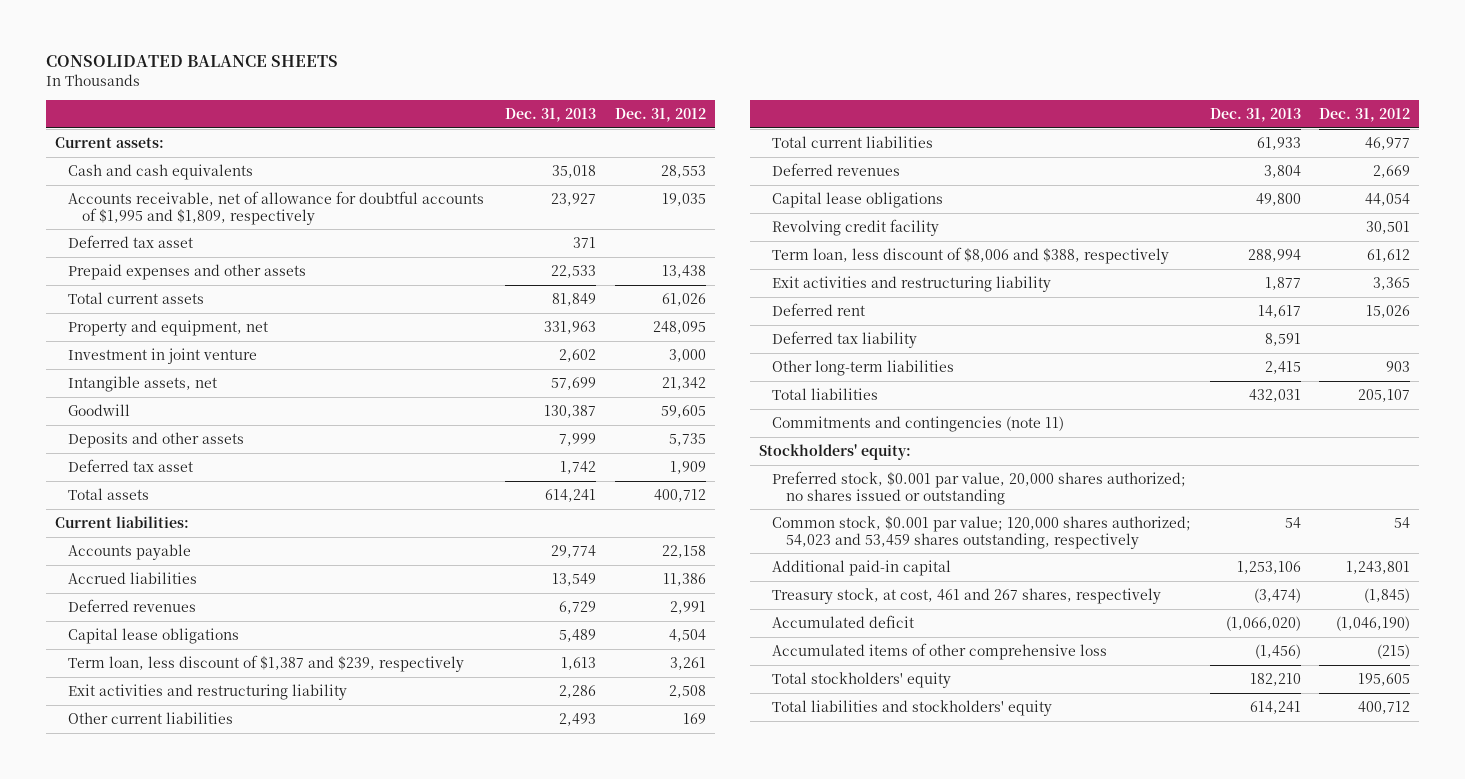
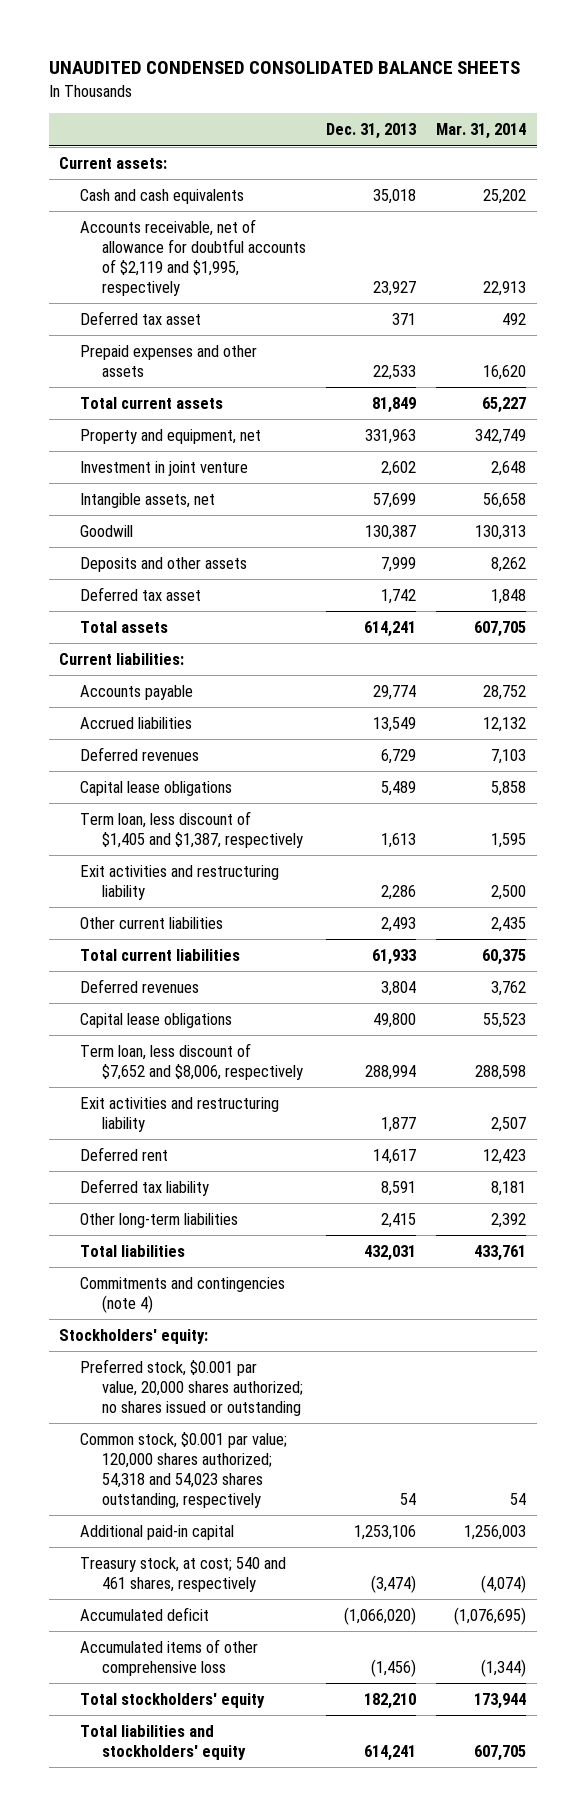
[45,55,338,68] CONSOLIDATED BALANCE SHEETS -> [48,61,520,75] UNAUDITED CONDENSED CONSOLIDATED BALANCE SHEETS
[614,107,706,122] Dec. 31, 2012 -> none
none -> [436,123,527,140] Mar. 31, 2014
[68,190,485,225] Accounts receivable, net of allowance for doubtful accounts of $1,995 and $1,809, respectively -> [80,219,306,296] Accounts receivable, net of allowance for doubtful accounts of $2,119 and $1,995, respectively
[68,654,465,672] Term loan, less discount of $1,387 and $239, respectively -> [80,811,303,848] Term loan, less discount of $1,405 and $1,387, respectively
[772,218,940,236] Revolving credit facility -> none
[772,246,1170,264] Term loan, less discount of $8,006 and $388, respectively -> [80,1043,303,1080] Term loan, less discount of $7,652 and $8,006, respectively
[772,415,1065,432] Commitments and contingencies (note 11) -> [80,1277,286,1313] Commitments and contingencies (note 4)
[772,515,1192,549] Common stock, $0.001 par value; 120,000 shares authorized; 54,023 and 53,459 shares outstanding, respectively -> [80,1432,288,1508] Common stock, $0.001 par value; 120,000 shares authorized; 54,318 and 54,023 shares outstanding, respectively
[772,587,1162,604] Treasury stock, at cost, 461 and 267 shares, respectively -> [80,1557,287,1592] Treasury stock, at cost; 540 and 461 shares, respectively

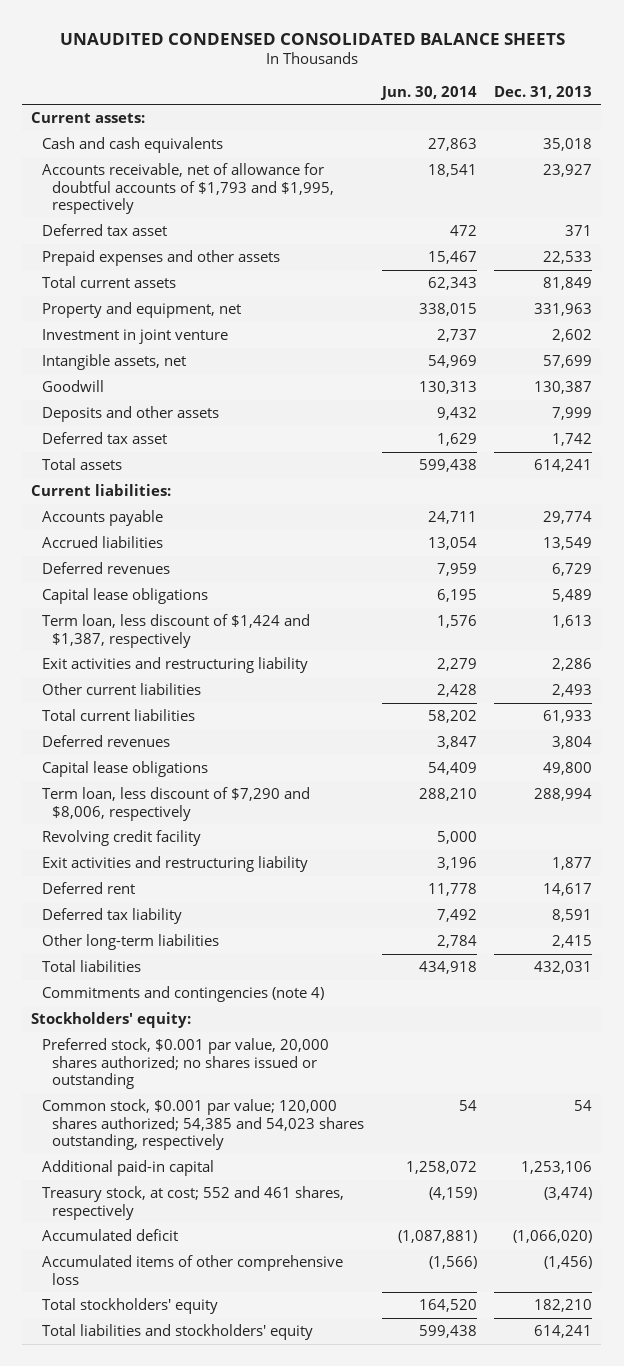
[436,123,527,140] Mar. 31, 2014 -> none
none -> [379,85,477,100] Jun. 30, 2014
[80,219,306,296] Accounts receivable, net of allowance for doubtful accounts of $2,119 and $1,995, respectively -> [41,162,335,215] Accounts receivable, net of allowance for doubtful accounts of $1,793 and $1,995, respectively
[80,811,303,848] Term loan, less discount of $1,405 and $1,387, respectively -> [41,613,310,648] Term loan, less discount of $1,424 and $1,387, respectively
[80,1043,303,1080] Term loan, less discount of $7,652 and $8,006, respectively -> [41,786,310,821] Term loan, less discount of $7,290 and $8,006, respectively
none -> [41,829,201,846] Revolving credit facility
[80,1432,288,1508] Common stock, $0.001 par value; 120,000 shares authorized; 54,318 and 54,023 shares outstanding, respectively -> [41,1098,365,1151] Common stock, $0.001 par value; 120,000 shares authorized; 54,385 and 54,023 shares outstanding, respectively
[80,1557,287,1592] Treasury stock, at cost; 540 and 461 shares, respectively -> [41,1185,344,1220] Treasury stock, at cost; 552 and 461 shares, respectively

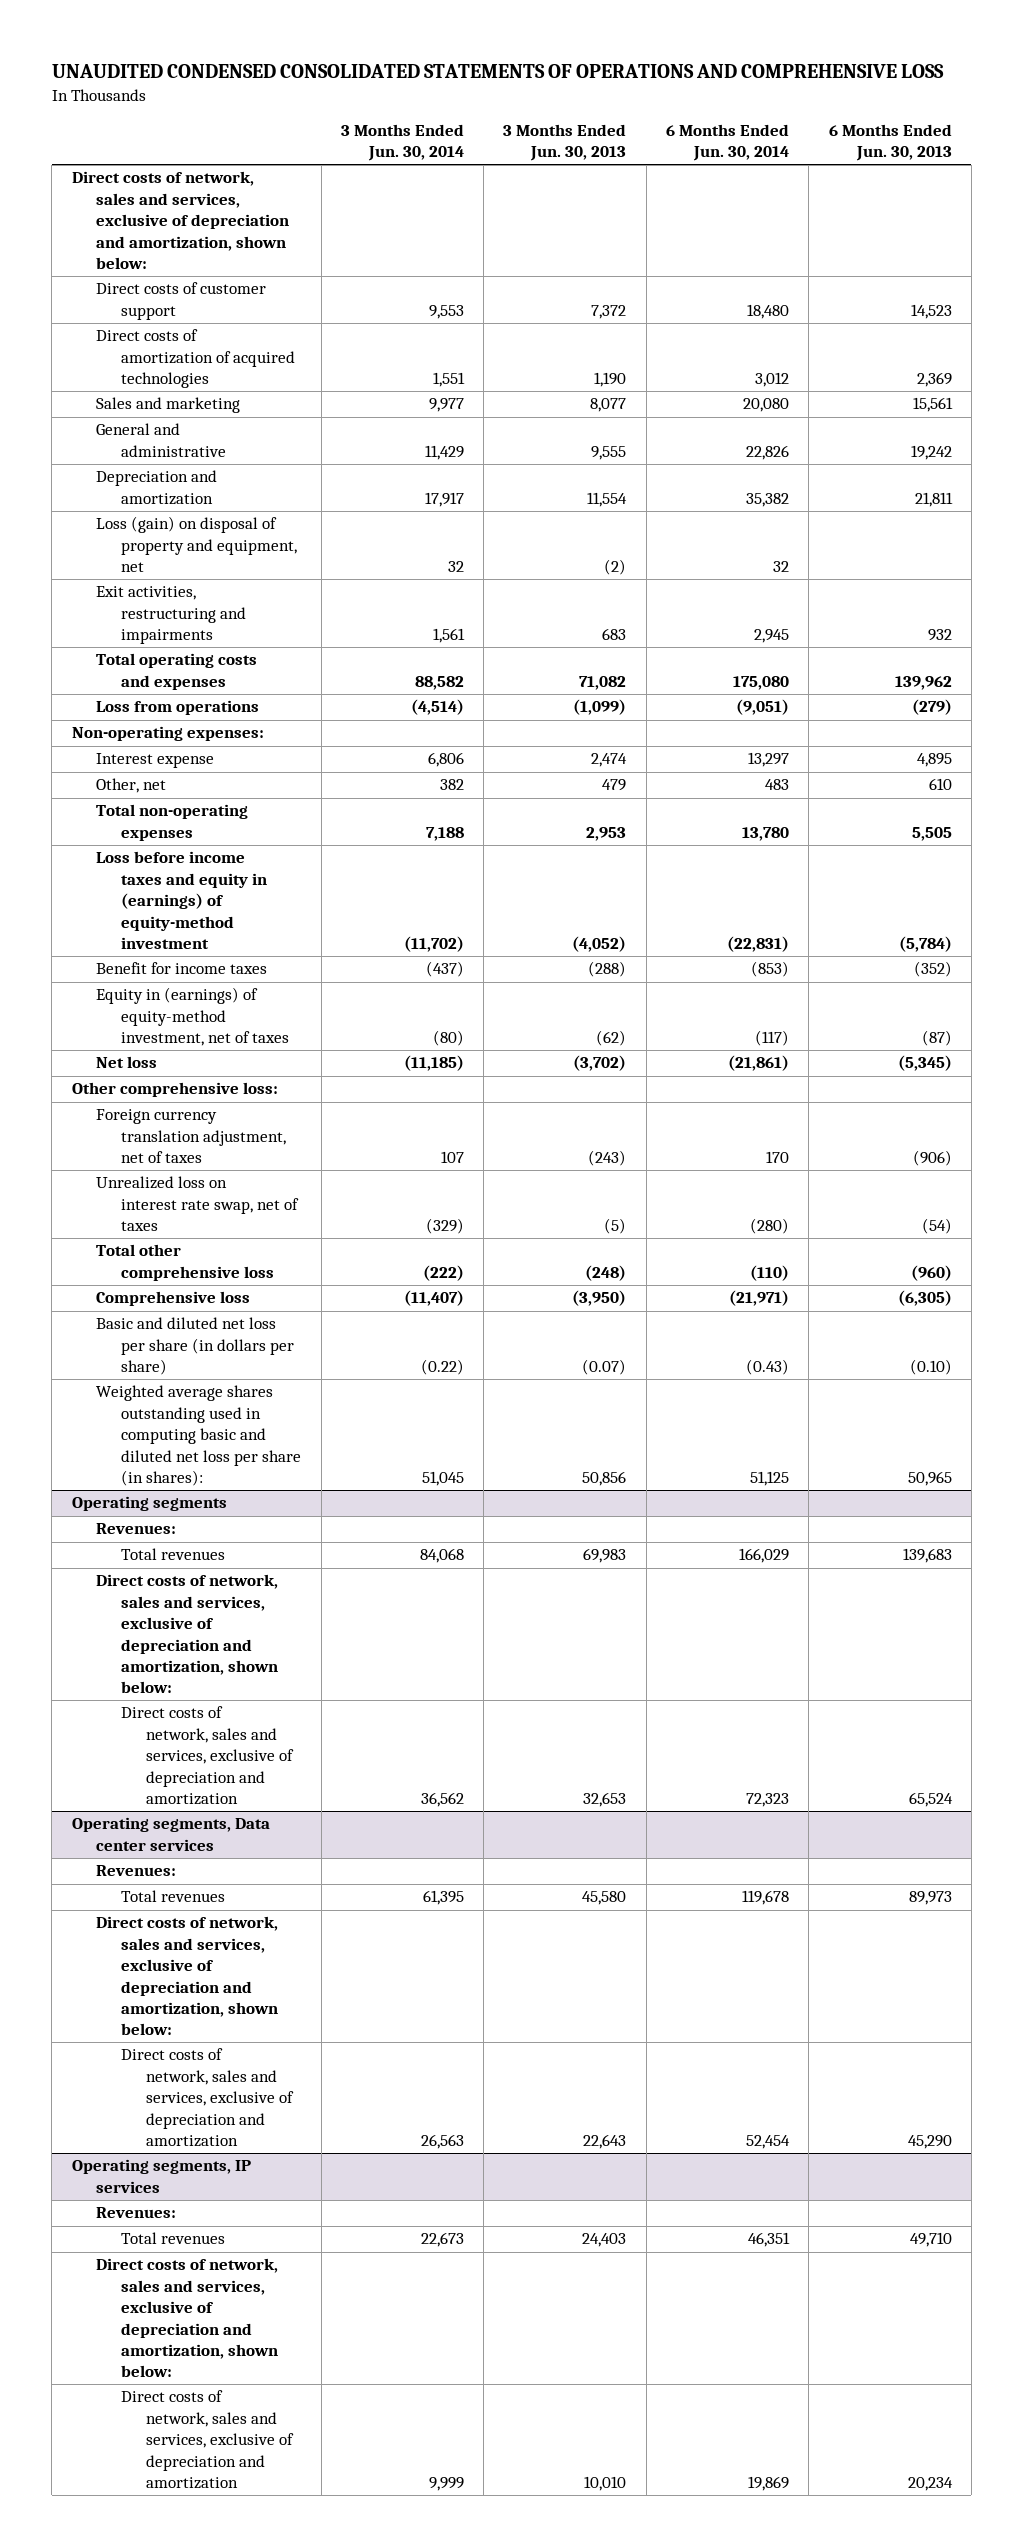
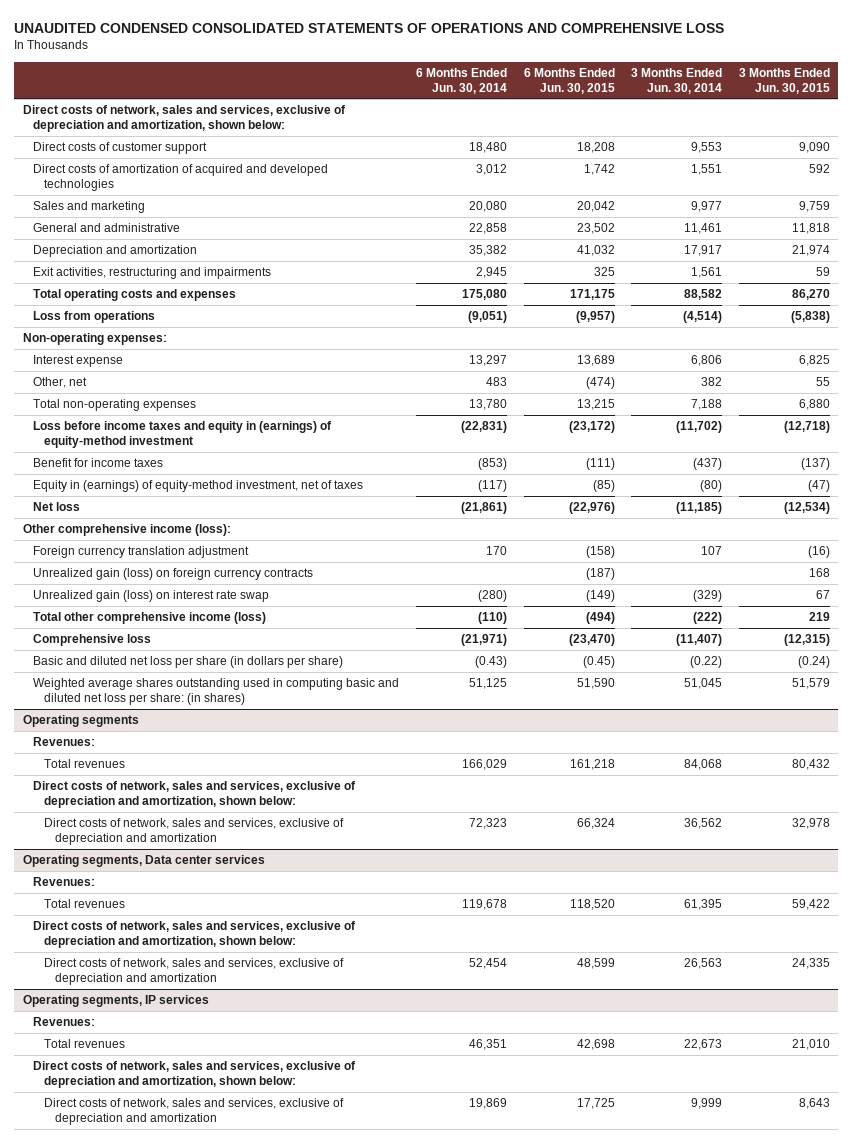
[503,123,627,162] 3 Months Ended Jun. 30, 2013 -> none
[828,123,952,162] 6 Months Ended Jun. 30, 2013 -> none
none -> [523,67,615,94] 6 Months Ended Jun. 30, 2015
none -> [738,67,830,94] 3 Months Ended Jun. 30, 2015
[96,329,296,389] Direct costs of amortization of acquired technologies -> [33,164,329,191] Direct costs of amortization of acquired and developed technologies
[424,444,464,460] 11,429 -> [684,223,723,235] 11,461
[745,444,789,460] 22,826 -> [468,223,507,235] 22,858
[96,516,298,573] Loss (gain) on disposal of property and equipment, net -> none
[71,1082,278,1098] Other comprehensive loss: -> [22,524,231,537] Other comprehensive income (loss):
[96,1109,287,1164] Foreign currency translation adjustment, net of taxes -> [33,546,250,559] Foreign currency translation adjustment
none -> [33,568,314,581] Unrealized gain (loss) on foreign currency contracts
[96,1176,300,1232] Unrealized loss on interest rate swap, net of taxes -> [33,590,270,603] Unrealized gain (loss) on interest rate swap
[96,1244,275,1281] Total other comprehensive loss -> [33,612,267,625] Total other comprehensive income (loss)
[96,1385,302,1486] Weighted average shares outstanding used in computing basic and diluted net loss per share (in shares): -> [33,678,400,705] Weighted average shares outstanding used in computing basic and diluted net loss per share: (in shares)

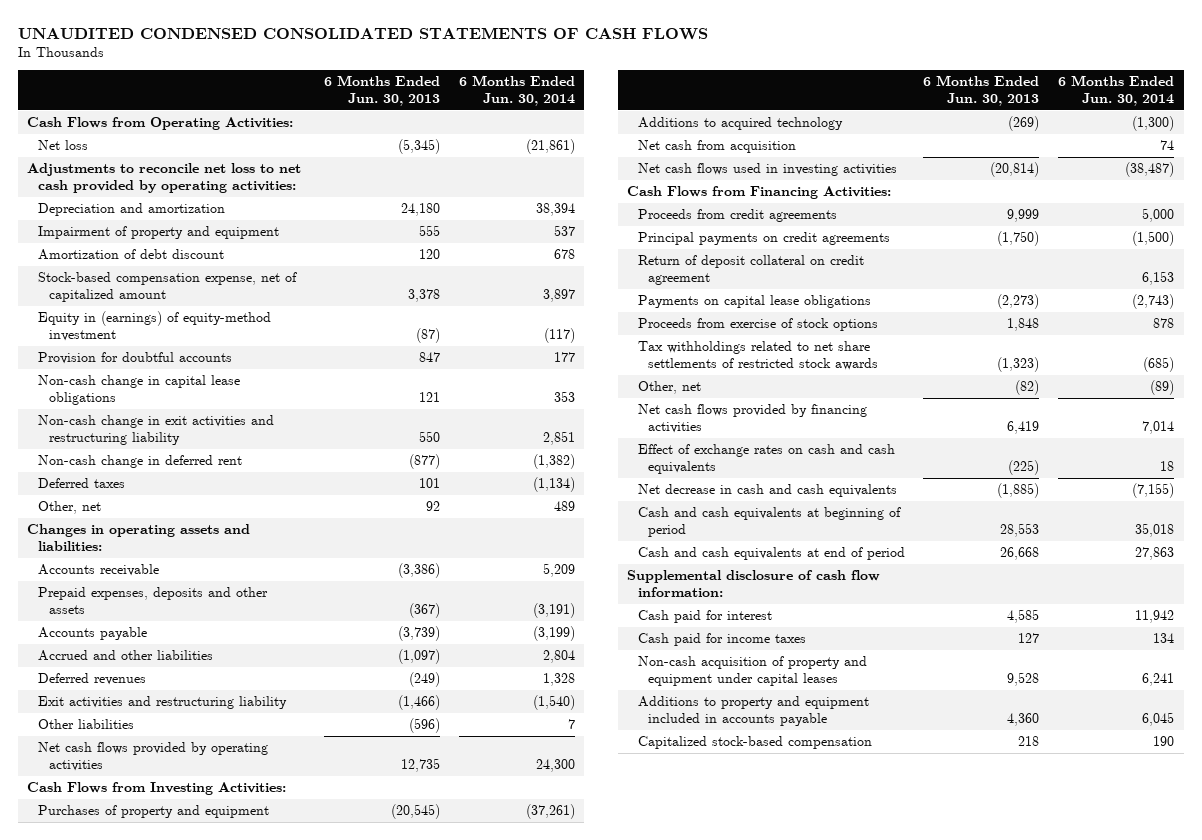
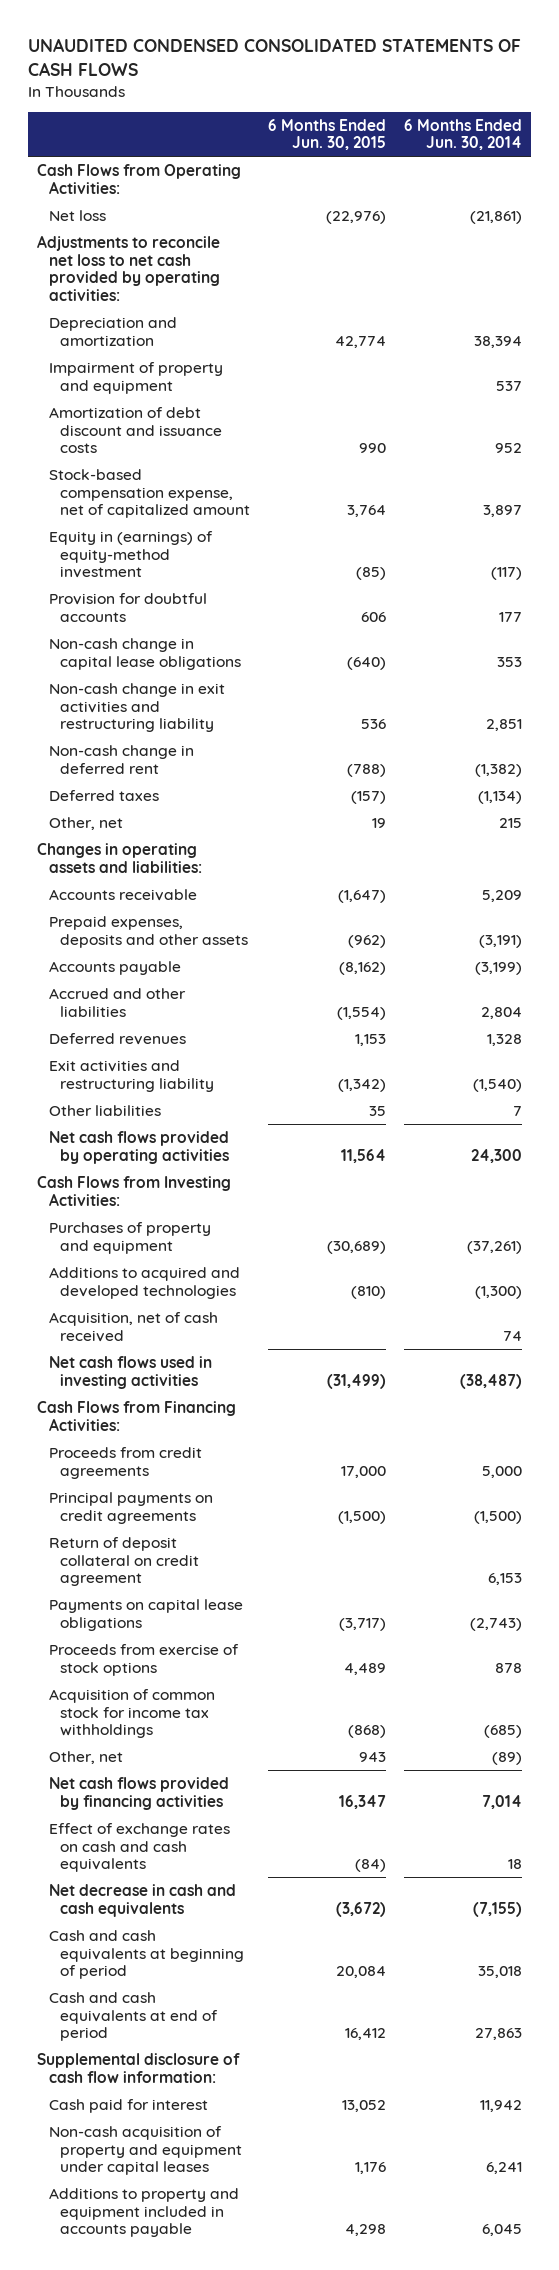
[323,75,440,106] 6 Months Ended Jun. 30, 2013 -> none
none -> [267,118,386,151] 6 Months Ended Jun. 30, 2015
[38,249,225,261] Amortization of debt discount -> [48,406,222,454] Amortization of debt discount and issuance costs
[553,249,575,260] 678 -> [494,443,522,454] 952
[553,501,575,512] 489 -> [498,817,522,828] 215
[637,117,843,131] Additions to acquired technology -> [48,1266,240,1299] Additions to acquired and developed technologies
[637,140,796,154] Net cash from acquisition -> [48,1311,218,1342] Acquisition, net of cash received
[637,341,879,370] Tax withholdings related to net share settlements of restricted stock awards -> [48,1688,215,1739] Acquisition of common stock for income tax withholdings
[637,633,806,647] Cash paid for income taxes -> none
[637,736,872,750] Capitalized stock-based compensation -> none

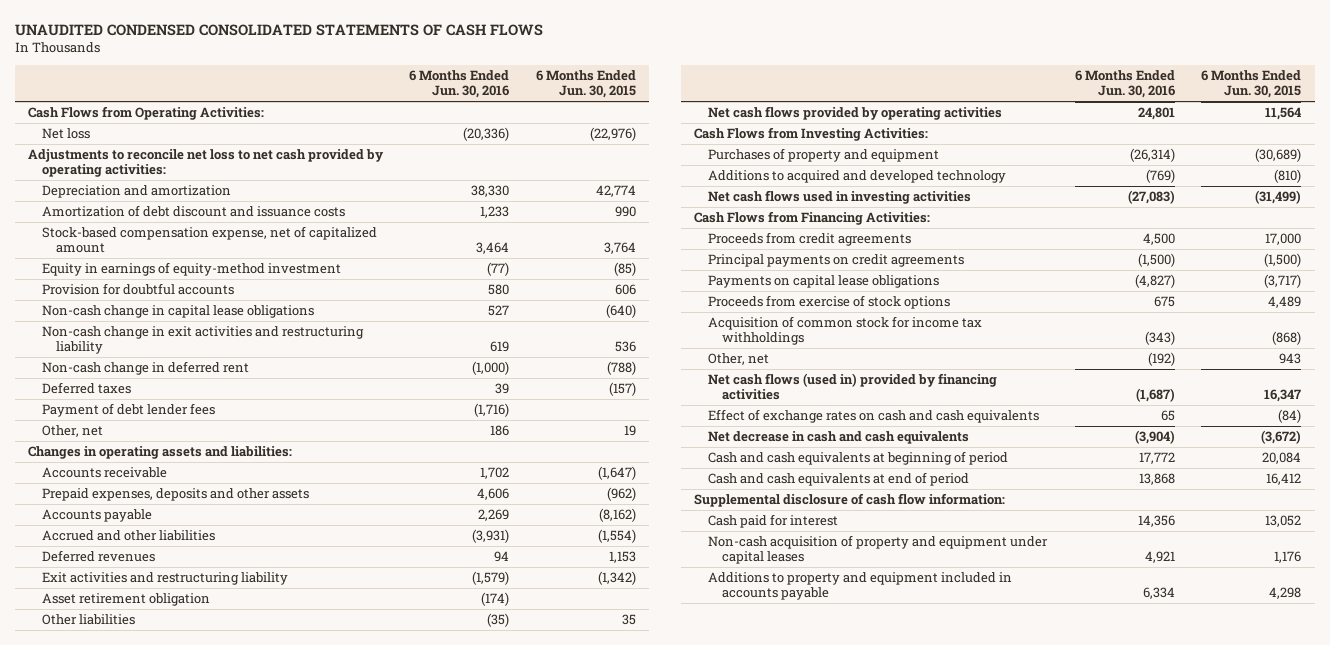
[403,118,522,151] 6 Months Ended Jun. 30, 2014 -> none
none -> [409,70,510,99] 6 Months Ended Jun. 30, 2016
[48,361,223,394] Impairment of property and equipment -> none
[48,530,213,579] Equity in (earnings) of equity-method investment -> [42,262,342,277] Equity in earnings of equity-method investment
none -> [42,403,216,418] Payment of debt lender fees
none -> [42,593,211,607] Asset retirement obligation
[48,1311,218,1342] Acquisition, net of cash received -> none
[48,1266,240,1299] Additions to acquired and developed technologies -> [707,170,1006,184] Additions to acquired and developed technology
[48,1536,199,1587] Return of deposit collateral on credit agreement -> none
[48,1776,229,1810] Net cash flows provided by financing activities -> [707,373,997,401] Net cash flows (used in) provided by financing activities

